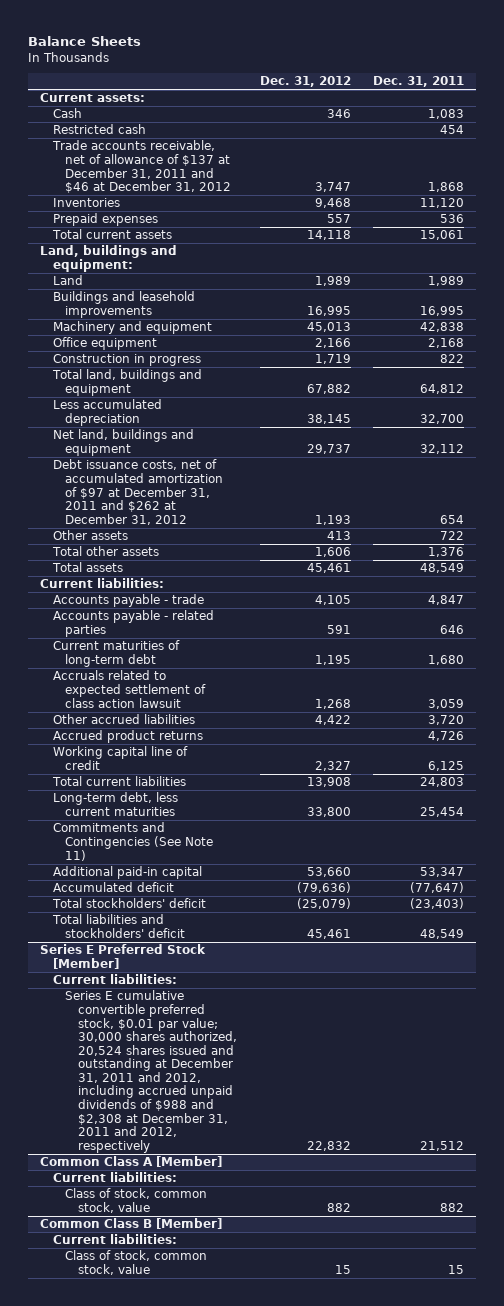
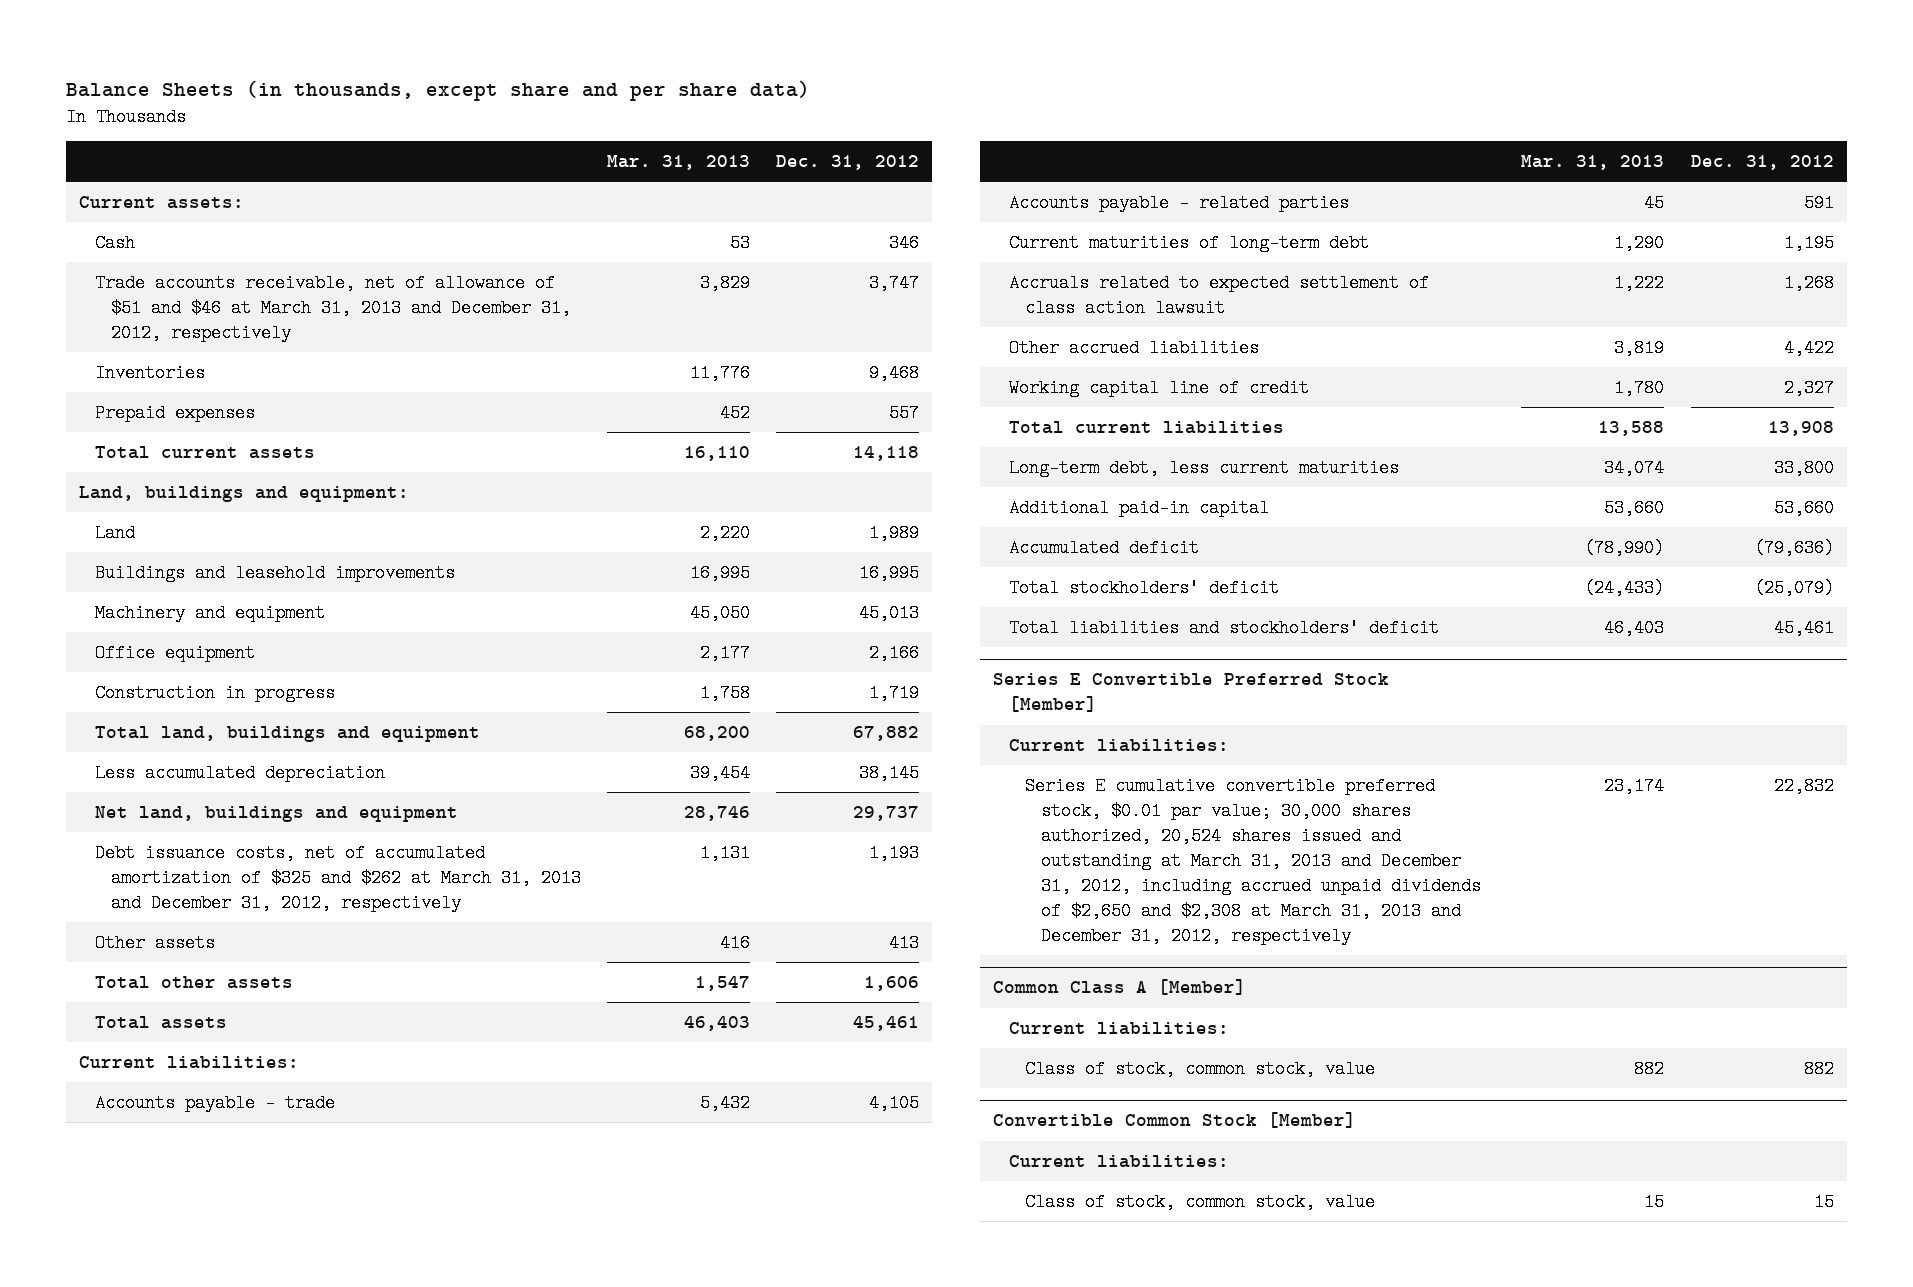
[28,36,142,47] Balance Sheets -> [66,79,811,101] Balance Sheets (in thousands, except share and per share data)
[373,76,465,88] Dec. 31, 2011 -> none
none -> [607,155,751,171] Mar. 31, 2013
[52,124,146,135] Restricted cash -> none
[51,140,232,194] Trade accounts receivable, net of allowance of $137 at December 31, 2011 and $46 at December 31, 2012 -> [94,273,571,342] Trade accounts receivable, net of allowance of $51 and $46 at March 31, 2013 and December 31, 2012, respectively
[52,459,224,525] Debt issuance costs, net of accumulated amortization of $97 at December 31, 2011 and $262 at December 31, 2012 -> [94,843,581,912] Debt issuance costs, net of accumulated amortization of $325 and $262 at March 31, 2013 and December 31, 2012, respectively
[52,730,203,744] Accrued product returns -> none
[52,822,214,861] Commitments and Contingencies (See Note 11) -> none
[39,944,206,969] Series E Preferred Stock [Member] -> [993,673,1390,713] Series E Convertible Preferred Stock [Member]
[65,990,237,1153] Series E cumulative convertible preferred stock, $0.01 par value; 30,000 shares authorized, 20,524 shares issued and outstanding at December 31, 2011 and 2012, including accrued unpaid dividends of $988 and $2,308 at December 31, 2011 and 2012, respectively -> [1025,776,1482,945] Series E cumulative convertible preferred stock, $0.01 par value; 30,000 shares authorized, 20,524 shares issued and outstanding at March 31, 2013 and December 31, 2012, including accrued unpaid dividends of $2,650 and $2,308 at March 31, 2013 and December 31, 2012, respectively
[39,1218,222,1230] Common Class B [Member] -> none
none -> [993,1112,1357,1129] Convertible Common Stock [Member]

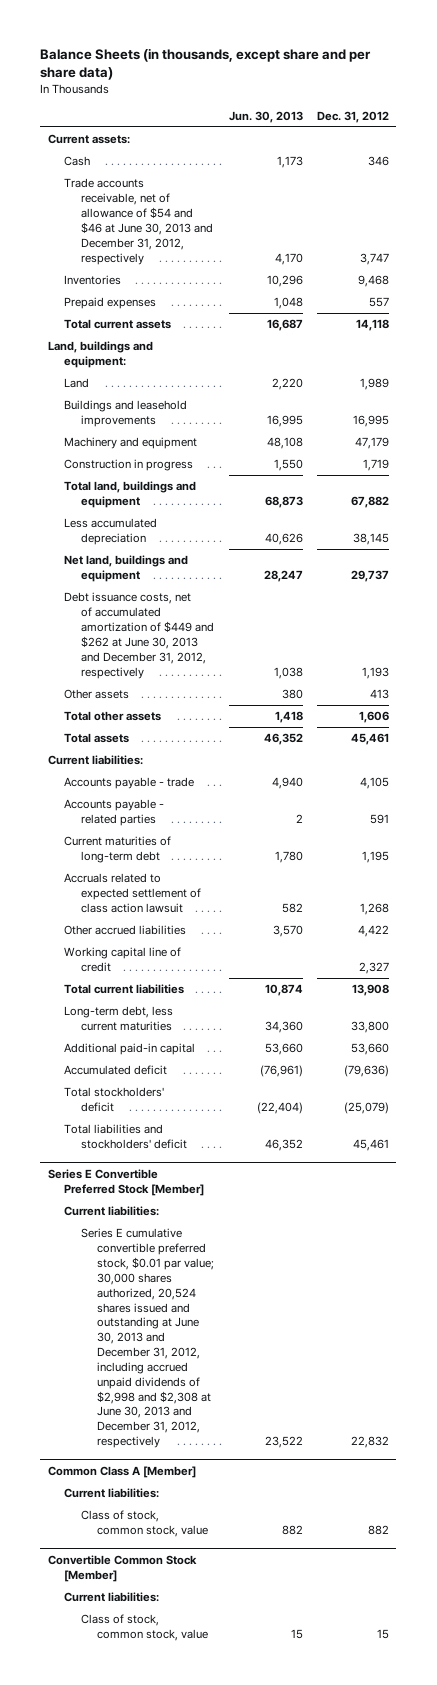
[607,155,751,171] Mar. 31, 2013 -> none
none -> [228,110,303,123] Jun. 30, 2013
[94,273,571,342] Trade accounts receivable, net of allowance of $51 and $46 at March 31, 2013 and December 31, 2012, respectively -> [64,178,213,265] Trade accounts receivable, net of allowance of $54 and $46 at June 30, 2013 and December 31, 2012, respectively
[94,643,255,662] Office equipment -> none
[859,603,920,622] 45,013 -> [355,437,390,450] 47,179
[94,843,581,912] Debt issuance costs, net of accumulated amortization of $325 and $262 at March 31, 2013 and December 31, 2012, respectively -> [64,592,214,679] Debt issuance costs, net of accumulated amortization of $449 and $262 at June 30, 2013 and December 31, 2012, respectively
[1025,776,1482,945] Series E cumulative convertible preferred stock, $0.01 par value; 30,000 shares authorized, 20,524 shares issued and outstanding at March 31, 2013 and December 31, 2012, including accrued unpaid dividends of $2,650 and $2,308 at March 31, 2013 and December 31, 2012, respectively -> [80,1228,215,1449] Series E cumulative convertible preferred stock, $0.01 par value; 30,000 shares authorized, 20,524 shares issued and outstanding at June 30, 2013 and December 31, 2012, including accrued unpaid dividends of $2,998 and $2,308 at June 30, 2013 and December 31, 2012, respectively

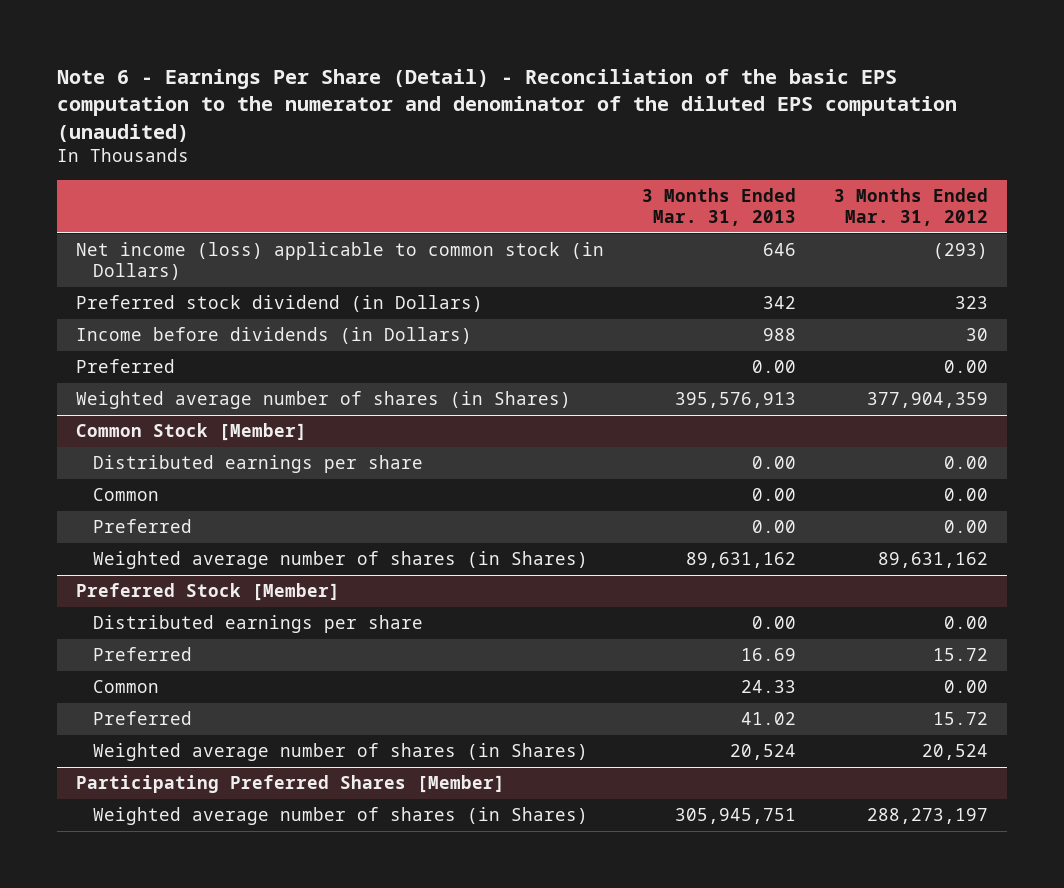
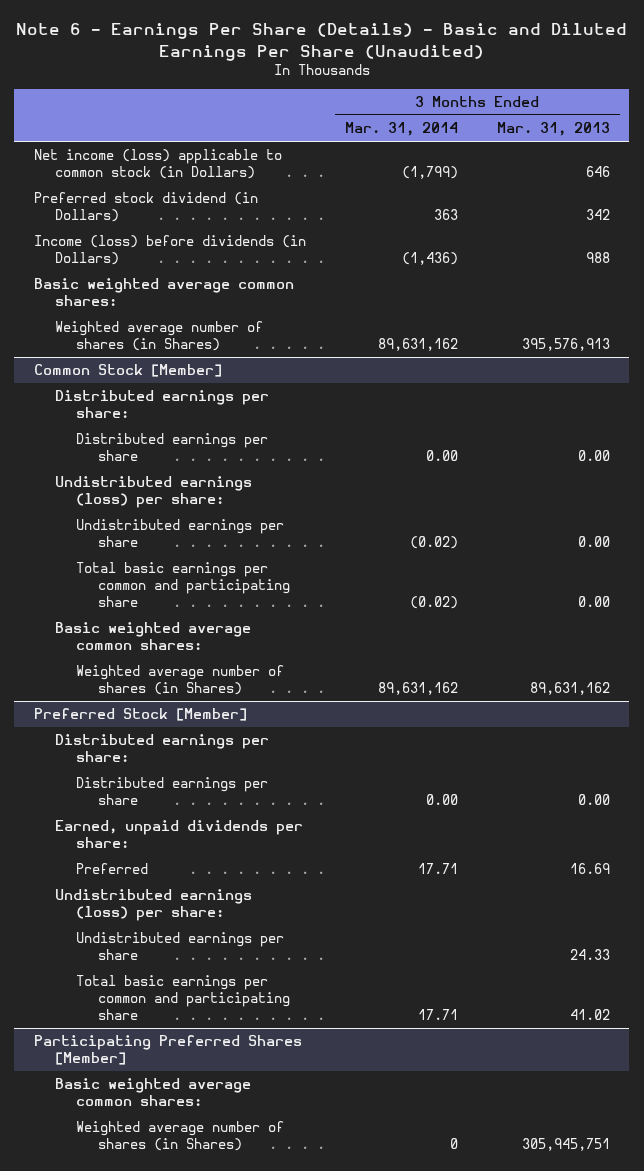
[56,69,957,142] Note 6 - Earnings Per Share (Detail) - Reconciliation of the basic EPS computation to the numerator and denominator of the diluted EPS computation (unaudited) -> [15,23,627,61] Note 6 - Earnings Per Share (Details) - Basic and Diluted Earnings Per Share (Unaudited)
[833,188,988,226] 3 Months Ended Mar. 31, 2012 -> none
none -> [344,122,458,137] Mar. 31, 2014
[75,359,175,374] Preferred -> none
[75,327,472,345] Income before dividends (in Dollars) -> [33,235,306,266] Income (loss) before dividends (in Dollars)
none -> [33,278,294,307] Basic weighted average common shares:
none -> [55,390,270,419] Distributed earnings per share:
none -> [55,476,253,509] Undistributed earnings (loss) per share:
[92,488,159,502] Common -> [76,519,285,548] Undistributed earnings per share
[92,519,192,534] Preferred -> [76,562,290,607] Total basic earnings per common and participating share
none -> [55,622,252,651] Basic weighted average common shares:
none -> [55,734,270,763] Distributed earnings per share:
none -> [55,820,304,849] Earned, unpaid dividends per share:
[92,743,588,762] Weighted average number of shares (in Shares) -> none
none -> [55,889,253,922] Undistributed earnings (loss) per share:
[92,680,159,694] Common -> [76,932,285,961] Undistributed earnings per share
[92,711,192,726] Preferred -> [76,975,290,1020] Total basic earnings per common and participating share
none -> [55,1078,252,1107] Basic weighted average common shares:

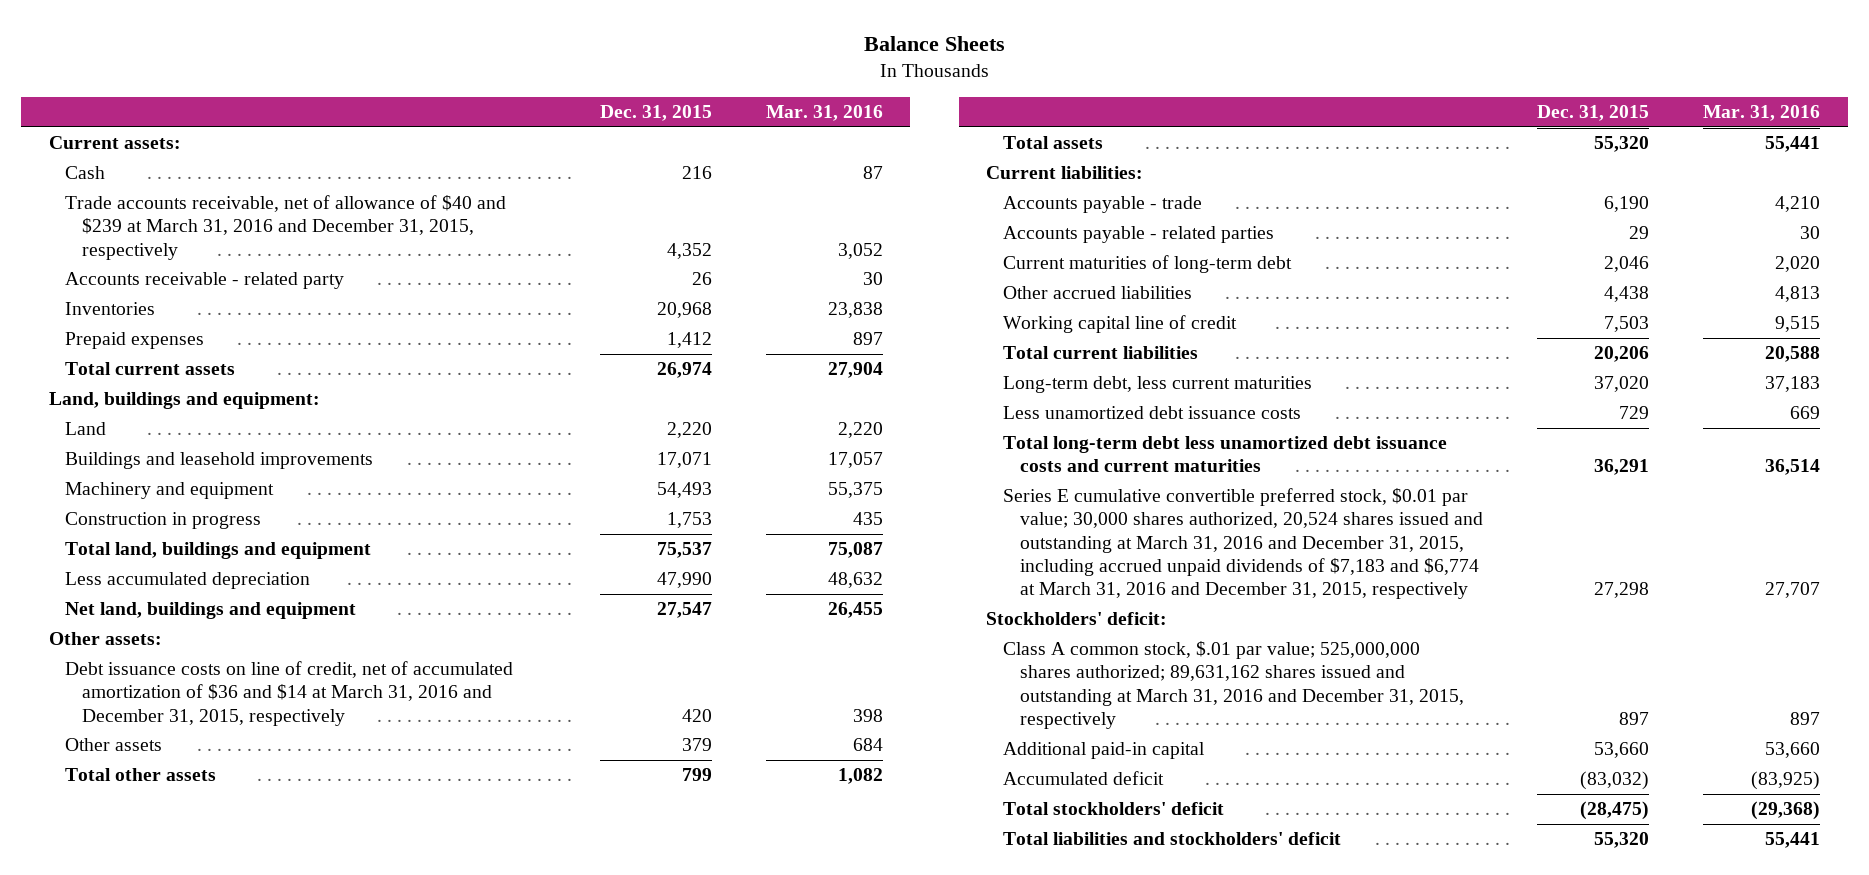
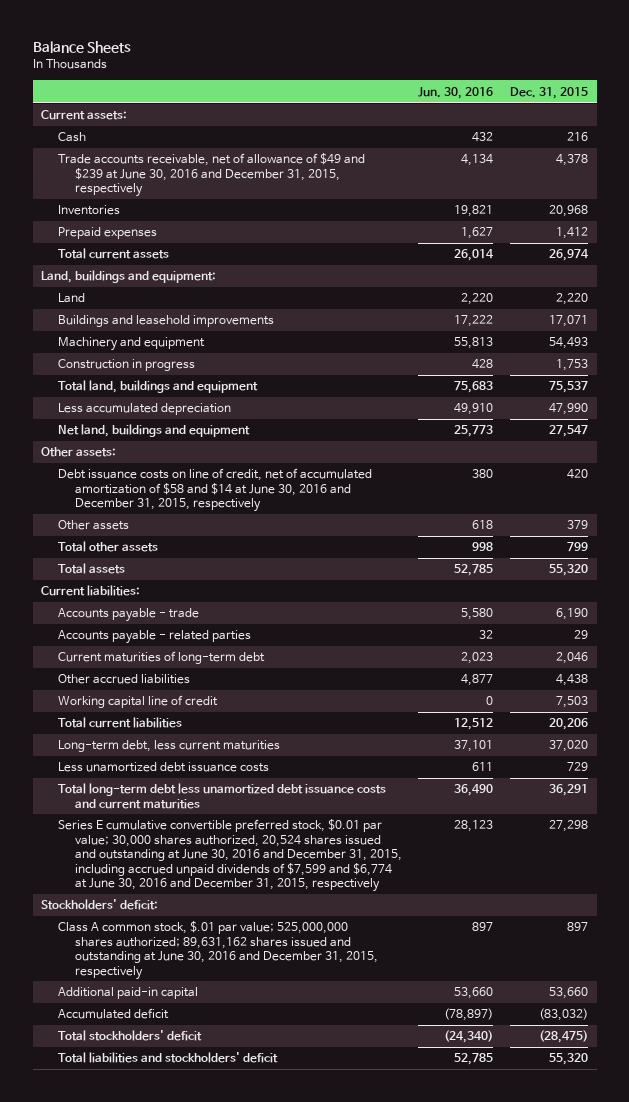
[766,104,884,121] Mar. 31, 2016 -> none
none -> [418,86,494,99] Jun. 30, 2016
[65,272,345,290] Accounts receivable - related party -> none
[65,195,507,260] Trade accounts receivable, net of allowance of $40 and $239 at March 31, 2016 and December 31, 2015, respectively -> [57,153,365,198] Trade accounts receivable, net of allowance of $49 and $239 at June 30, 2016 and December 31, 2015, respectively
[666,242,712,259] 4,352 -> [556,154,589,167] 4,378
[65,661,514,726] Debt issuance costs on line of credit, net of accumulated amortization of $36 and $14 at March 31, 2016 and December 31, 2015, respectively -> [57,468,372,513] Debt issuance costs on line of credit, net of accumulated amortization of $58 and $14 at June 30, 2016 and December 31, 2015, respectively
[1002,488,1483,600] Series E cumulative convertible preferred stock, $0.01 par value; 30,000 shares authorized, 20,524 shares issued and outstanding at March 31, 2016 and December 31, 2015, including accrued unpaid dividends of $7,183 and $6,774 at March 31, 2016 and December 31, 2015, respectively -> [57,819,402,892] Series E cumulative convertible preferred stock, $0.01 par value; 30,000 shares authorized, 20,524 shares issued and outstanding at June 30, 2016 and December 31, 2015, including accrued unpaid dividends of $7,599 and $6,774 at June 30, 2016 and December 31, 2015, respectively
[1002,641,1464,730] Class A common stock, $.01 par value; 525,000,000 shares authorized; 89,631,162 shares issued and outstanding at March 31, 2016 and December 31, 2015, respectively -> [57,921,378,980] Class A common stock, $.01 par value; 525,000,000 shares authorized; 89,631,162 shares issued and outstanding at June 30, 2016 and December 31, 2015, respectively

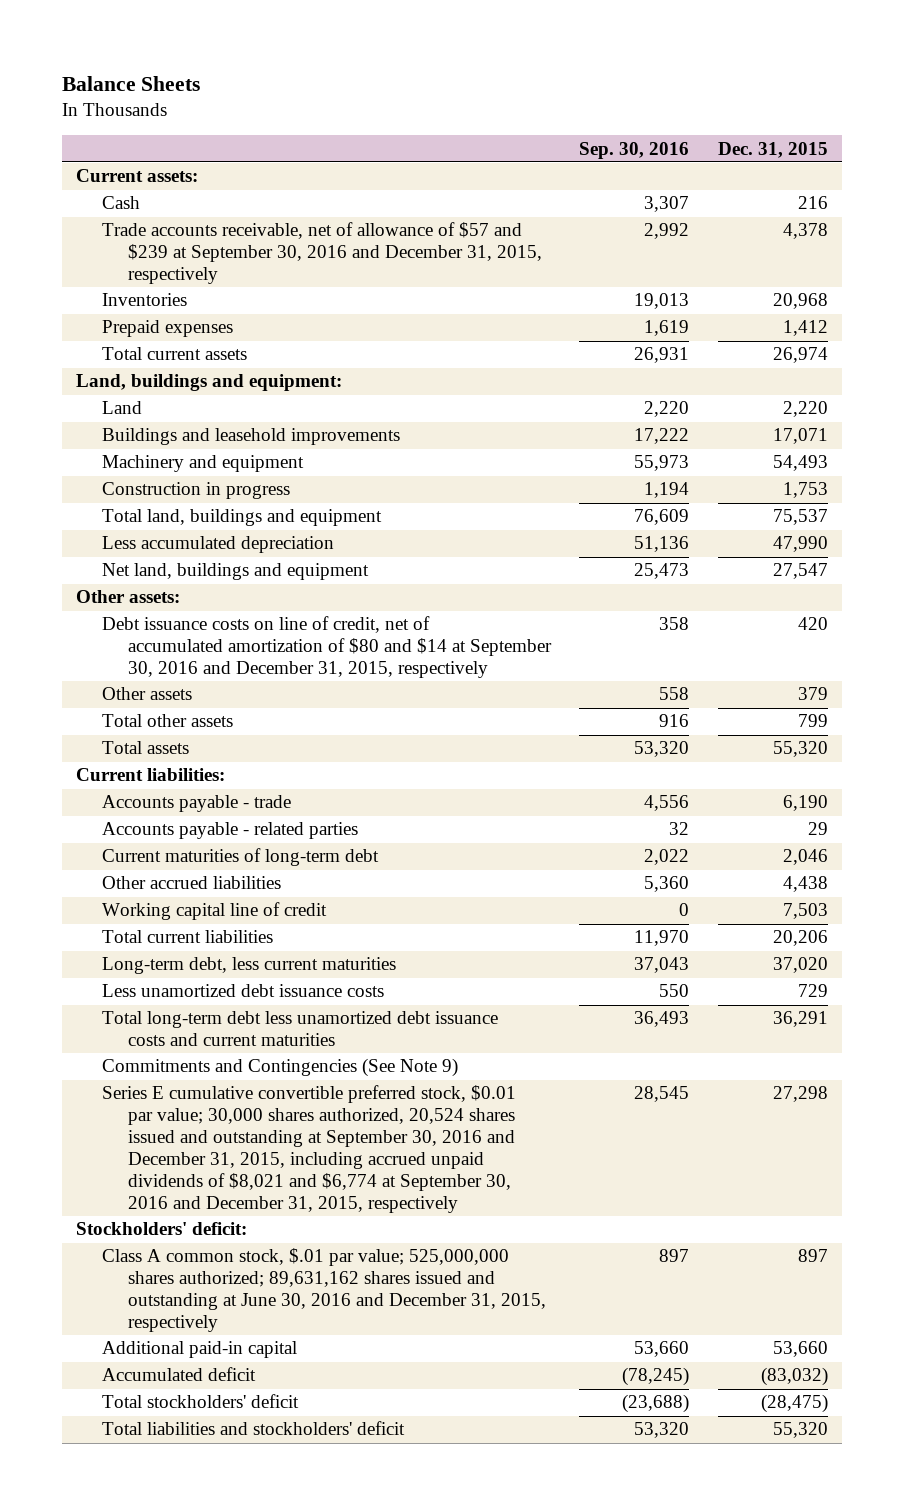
[418,86,494,99] Jun. 30, 2016 -> none
none -> [579,141,690,159] Sep. 30, 2016
[57,153,365,198] Trade accounts receivable, net of allowance of $49 and $239 at June 30, 2016 and December 31, 2015, respectively -> [101,222,542,285] Trade accounts receivable, net of allowance of $57 and $239 at September 30, 2016 and December 31, 2015, respectively
[57,468,372,513] Debt issuance costs on line of credit, net of accumulated amortization of $58 and $14 at June 30, 2016 and December 31, 2015, respectively -> [101,616,552,679] Debt issuance costs on line of credit, net of accumulated amortization of $80 and $14 at September 30, 2016 and December 31, 2015, respectively
none -> [101,1058,458,1078] Commitments and Contingencies (See Note 9)
[57,819,402,892] Series E cumulative convertible preferred stock, $0.01 par value; 30,000 shares authorized, 20,524 shares issued and outstanding at June 30, 2016 and December 31, 2015, including accrued unpaid dividends of $7,599 and $6,774 at June 30, 2016 and December 31, 2015, respectively -> [101,1085,516,1213] Series E cumulative convertible preferred stock, $0.01 par value; 30,000 shares authorized, 20,524 shares issued and outstanding at September 30, 2016 and December 31, 2015, including accrued unpaid dividends of $8,021 and $6,774 at September 30, 2016 and December 31, 2015, respectively

